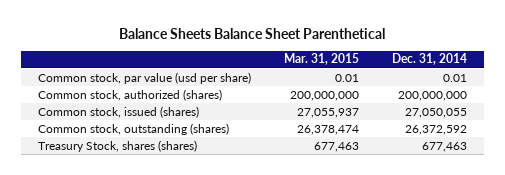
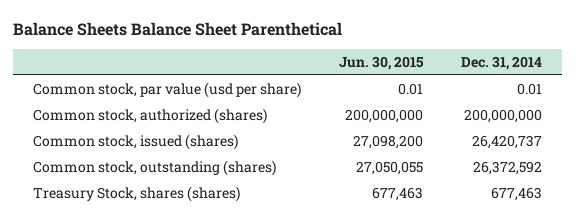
[283,53,359,66] Mar. 31, 2015 -> none
none -> [339,55,425,70] Jun. 30, 2015
[405,107,468,118] 27,050,055 -> [472,134,543,149] 26,420,737

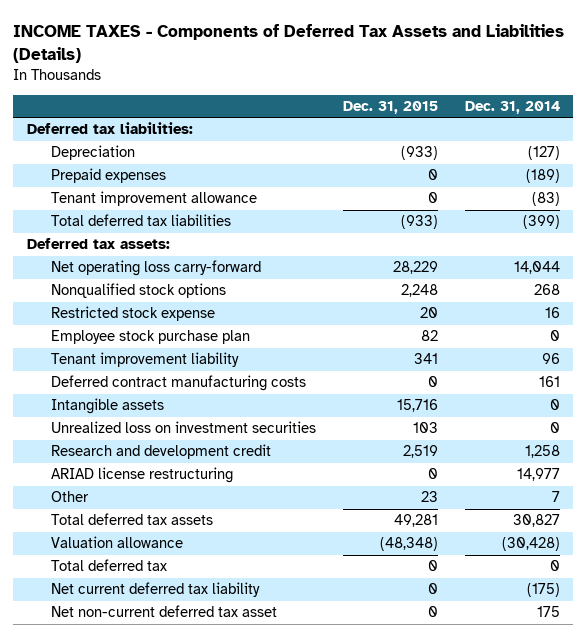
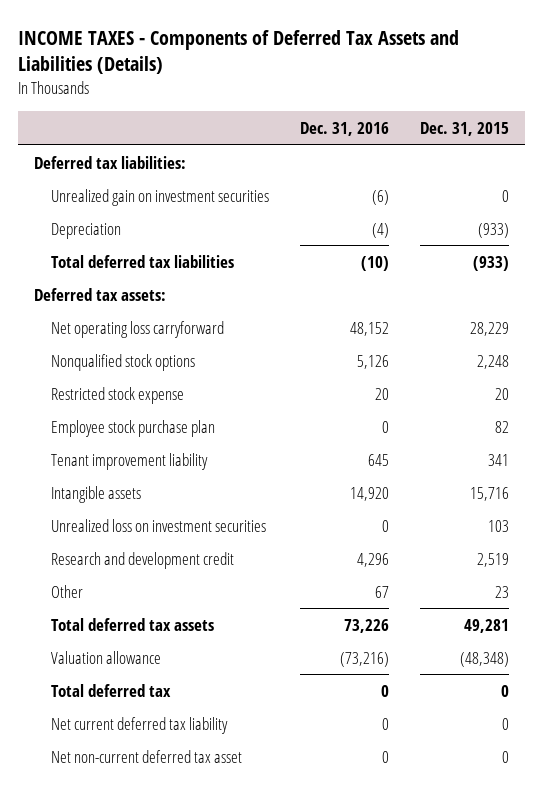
[464,100,560,114] Dec. 31, 2014 -> none
none -> [300,122,390,137] Dec. 31, 2016
none -> [51,188,270,206] Unrealized gain on investment securities
[50,168,166,184] Prepaid expenses -> none
[50,191,257,207] Tenant improvement allowance -> none
[50,260,261,277] Net operating loss carry-forward -> [51,320,225,338] Net operating loss carryforward
[50,375,306,392] Deferred contract manufacturing costs -> none
[50,467,233,484] ARIAD license restructuring -> none

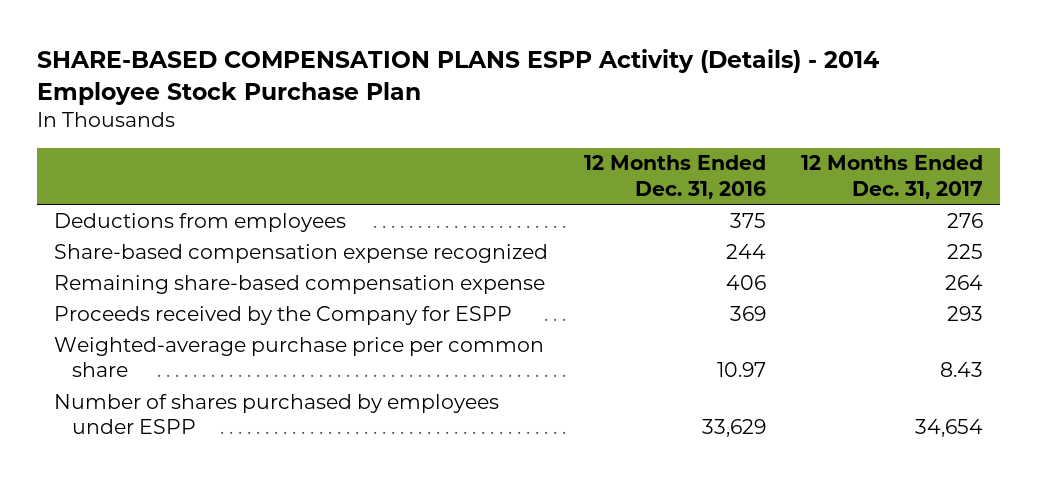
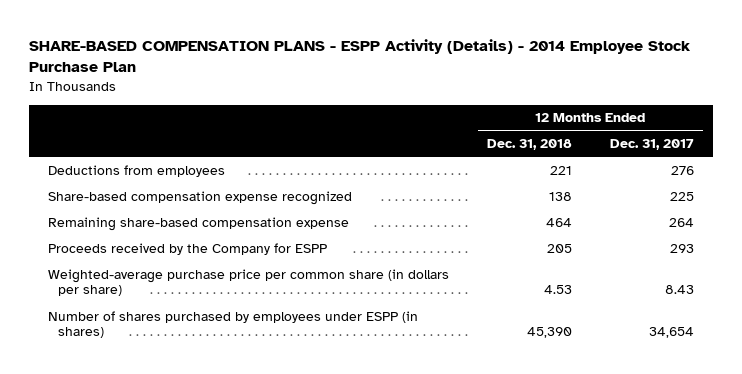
[36,49,879,105] SHARE-BASED COMPENSATION PLANS ESPP Activity (Details) - 2014 Employee Stock Purchase Plan -> [29,38,692,73] SHARE-BASED COMPENSATION PLANS - ESPP Activity (Details) - 2014 Employee Stock Purchase Plan
[583,155,766,199] 12 Months Ended Dec. 31, 2016 -> none
none -> [486,139,572,151] Dec. 31, 2018
[54,336,545,378] Weighted-average purchase price per common share -> [48,268,450,297] Weighted-average purchase price per common share (in dollars per share)
[54,393,500,435] Number of shares purchased by employees under ESPP -> [48,310,419,339] Number of shares purchased by employees under ESPP (in shares)

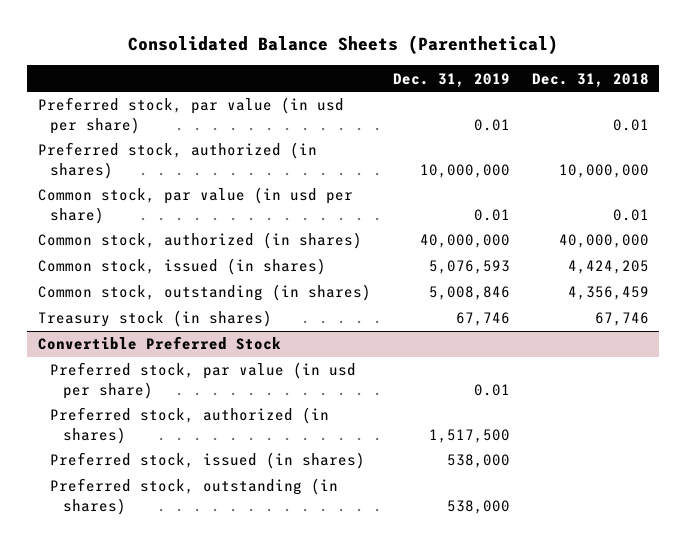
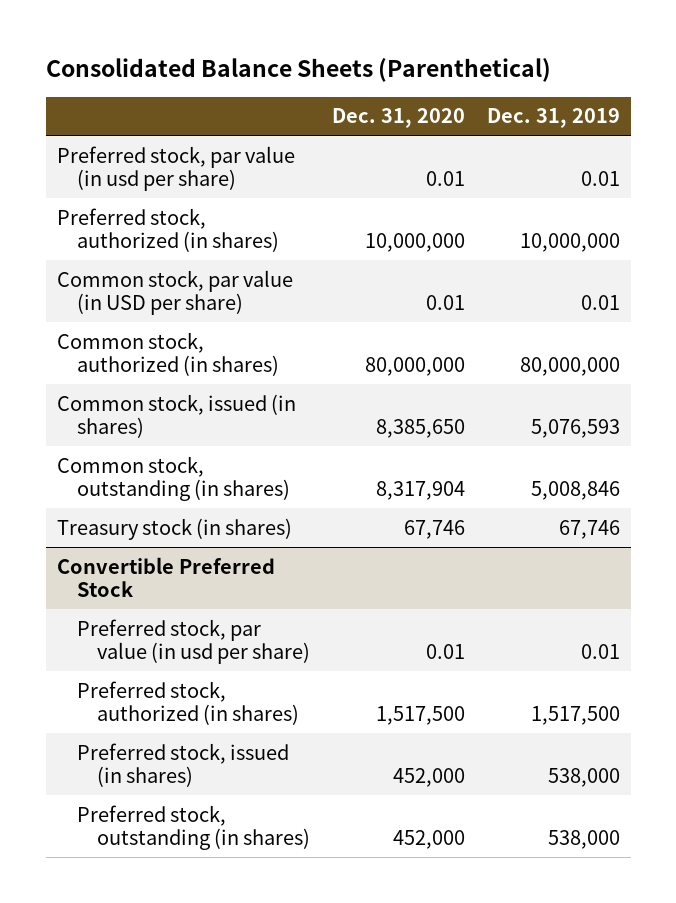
[531,72,649,87] Dec. 31, 2018 -> none
none -> [332,108,466,129] Dec. 31, 2020
[37,187,353,224] Common stock, par value (in usd per share) -> [56,269,293,315] Common stock, par value (in USD per share)
[419,234,510,249] 40,000,000 -> [519,356,620,376] 80,000,000

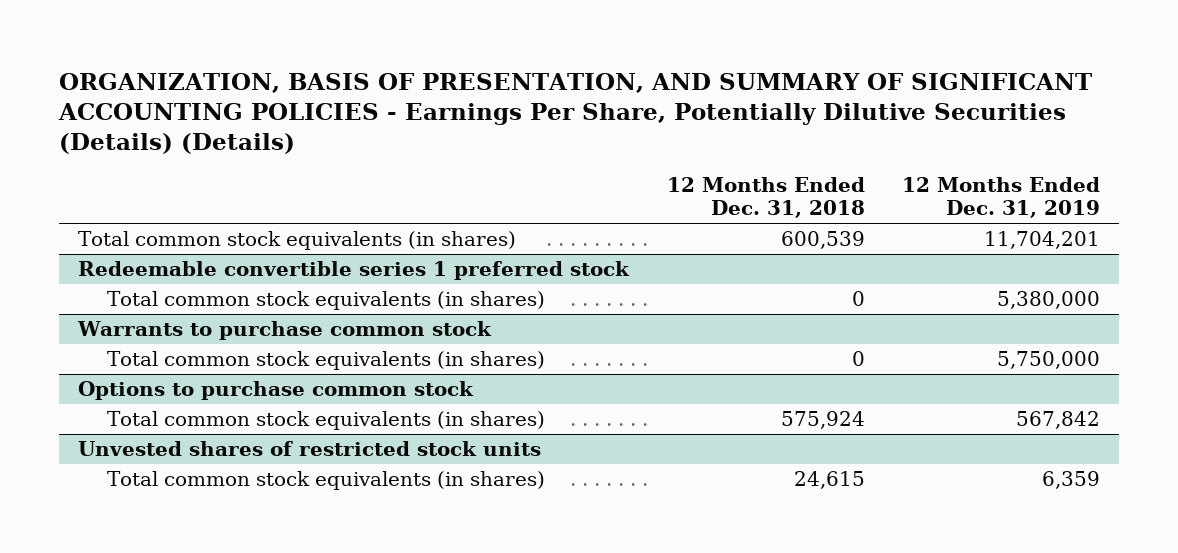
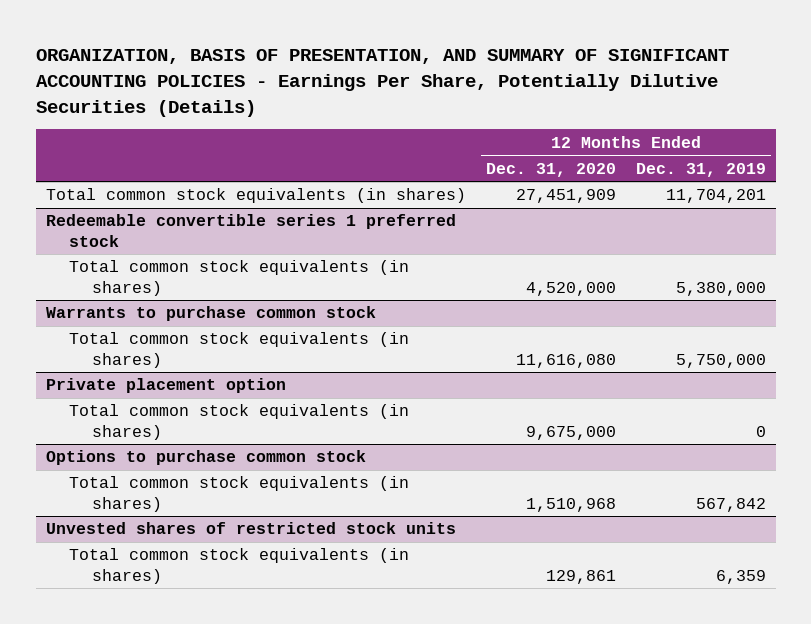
[58,72,1093,155] ORGANIZATION, BASIS OF PRESENTATION, AND SUMMARY OF SIGNIFICANT ACCOUNTING POLICIES - Earnings Per Share, Potentially Dilutive Securities (Details) (Details) -> [35,49,729,117] ORGANIZATION, BASIS OF PRESENTATION, AND SUMMARY OF SIGNIFICANT ACCOUNTING POLICIES - Earnings Per Share, Potentially Dilutive Securities (Details)
[666,177,865,219] 12 Months Ended Dec. 31, 2018 -> none
none -> [485,162,616,177] Dec. 31, 2020
none -> [45,378,286,394] Private placement option
none -> [68,404,409,440] Total common stock equivalents (in shares)

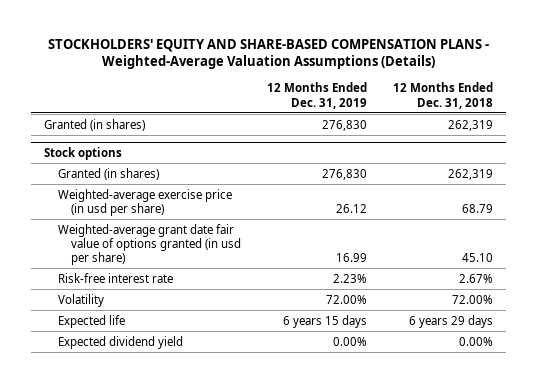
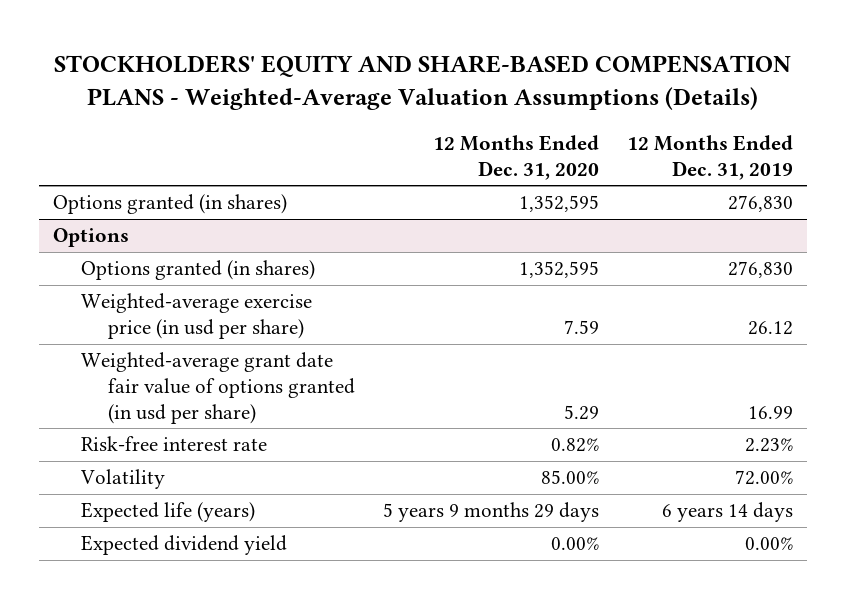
[393,82,494,109] 12 Months Ended Dec. 31, 2018 -> none
none -> [433,134,600,180] 12 Months Ended Dec. 31, 2020
[44,118,146,131] Granted (in shares) -> [53,194,288,215] Options granted (in shares)
[44,146,123,160] Stock options -> [53,228,130,248] Options
[57,167,159,180] Granted (in shares) -> [80,260,315,281] Options granted (in shares)
[57,314,125,328] Expected life -> [80,502,255,523] Expected life (years)
[282,314,367,328] 6 years 15 days -> [662,502,794,523] 6 years 14 days

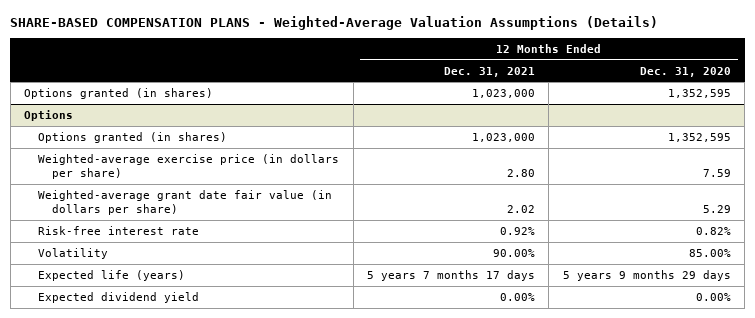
[54,55,792,111] STOCKHOLDERS' EQUITY AND SHARE-BASED COMPENSATION PLANS - Weighted-Average Valuation Assumptions (Details) -> [10,16,659,31] SHARE-BASED COMPENSATION PLANS - Weighted-Average Valuation Assumptions (Details)
[627,134,794,180] 12 Months Ended Dec. 31, 2019 -> none
none -> [444,66,536,77] Dec. 31, 2021
[80,293,312,340] Weighted-average exercise price (in usd per share) -> [38,153,340,179] Weighted-average exercise price (in dollars per share)
[80,352,356,424] Weighted-average grant date fair value of options granted (in usd per share) -> [38,189,333,215] Weighted-average grant date fair value (in dollars per share)

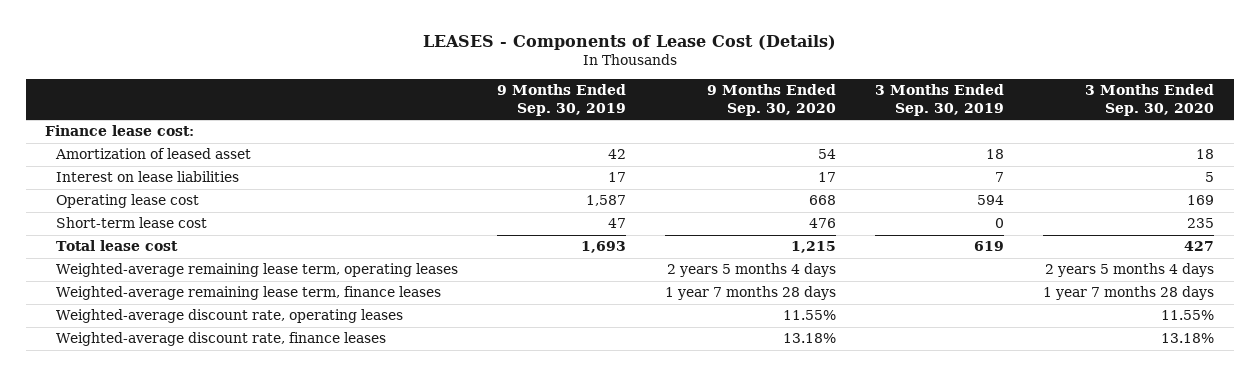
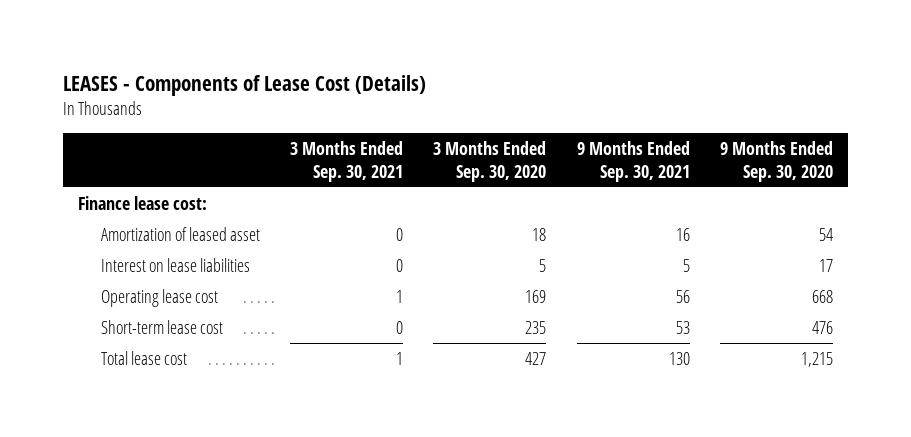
[497,84,627,116] 9 Months Ended Sep. 30, 2019 -> none
[875,84,1005,116] 3 Months Ended Sep. 30, 2019 -> none
none -> [290,141,404,182] 3 Months Ended Sep. 30, 2021
none -> [576,141,690,182] 9 Months Ended Sep. 30, 2021
[56,263,459,278] Weighted-average remaining lease term, operating leases -> none
[56,286,442,301] Weighted-average remaining lease term, finance leases -> none
[56,309,404,324] Weighted-average discount rate, operating leases -> none
[56,332,387,347] Weighted-average discount rate, finance leases -> none

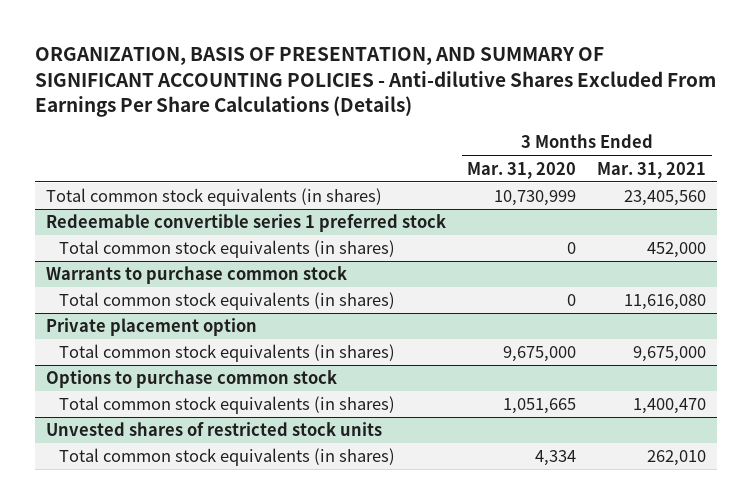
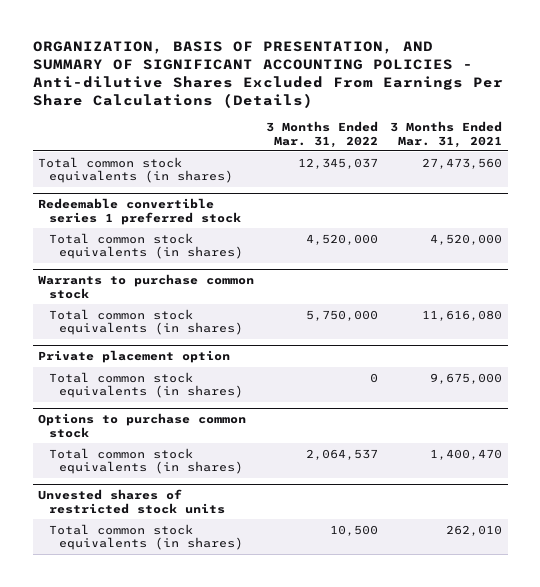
[466,161,576,179] Mar. 31, 2020 -> none
none -> [266,121,379,148] 3 Months Ended Mar. 31, 2022
[624,190,707,207] 23,405,560 -> [421,157,502,169] 27,473,560
[647,242,707,259] 452,000 -> [429,233,502,245] 4,520,000

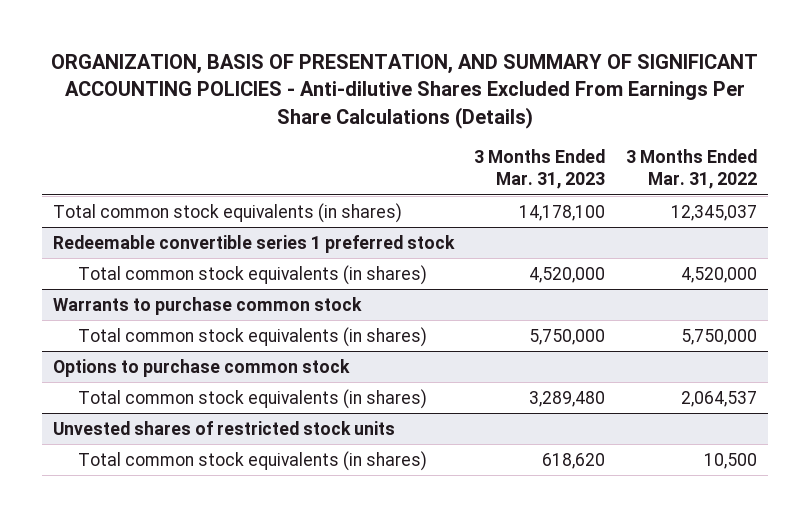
[389,121,502,148] 3 Months Ended Mar. 31, 2021 -> none
none -> [474,148,606,190] 3 Months Ended Mar. 31, 2023
[38,350,231,364] Private placement option -> none
[48,371,244,399] Total common stock equivalents (in shares) -> none

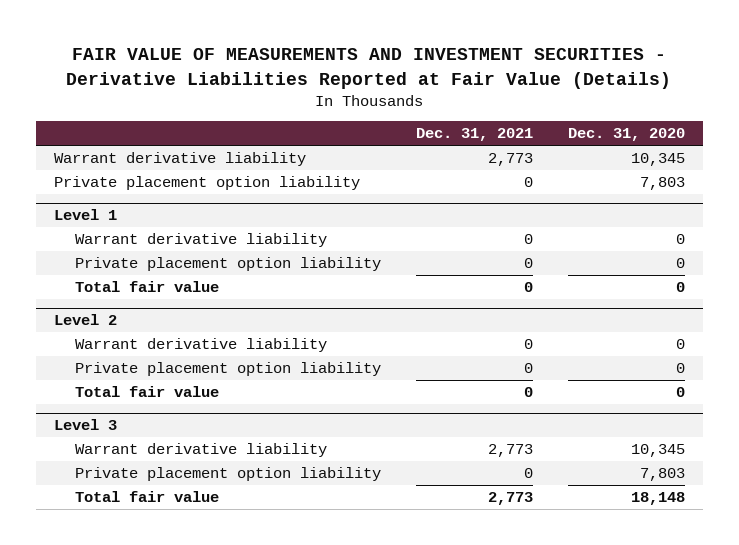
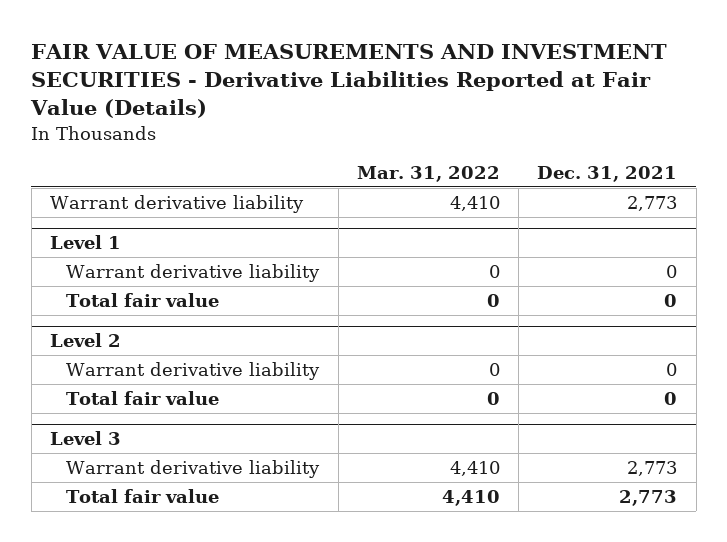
[568,128,686,142] Dec. 31, 2020 -> none
none -> [356,165,500,182] Mar. 31, 2022
[53,176,360,191] Private placement option liability -> none
[74,257,381,272] Private placement option liability -> none
[74,362,381,377] Private placement option liability -> none
[74,467,381,482] Private placement option liability -> none

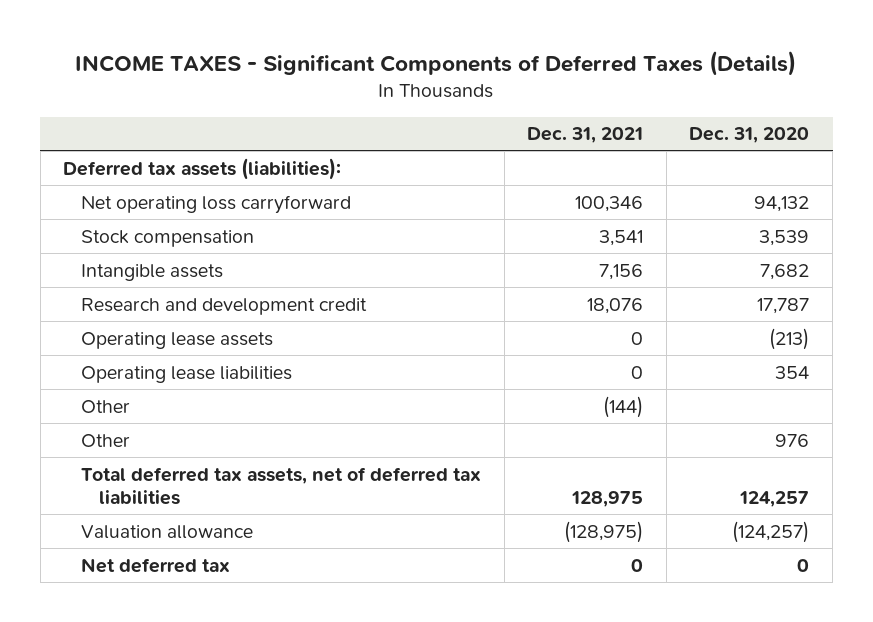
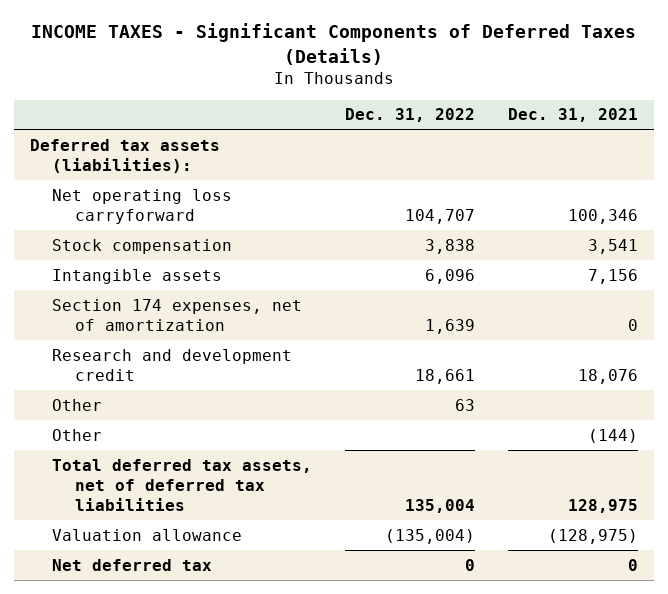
[689,127,810,144] Dec. 31, 2020 -> none
none -> [344,108,475,123] Dec. 31, 2022
none -> [52,298,303,331] Section 174 expenses, net of amortization
[81,331,274,349] Operating lease assets -> none
[81,365,293,383] Operating lease liabilities -> none
[81,399,131,413] Other -> [52,428,103,441] Other

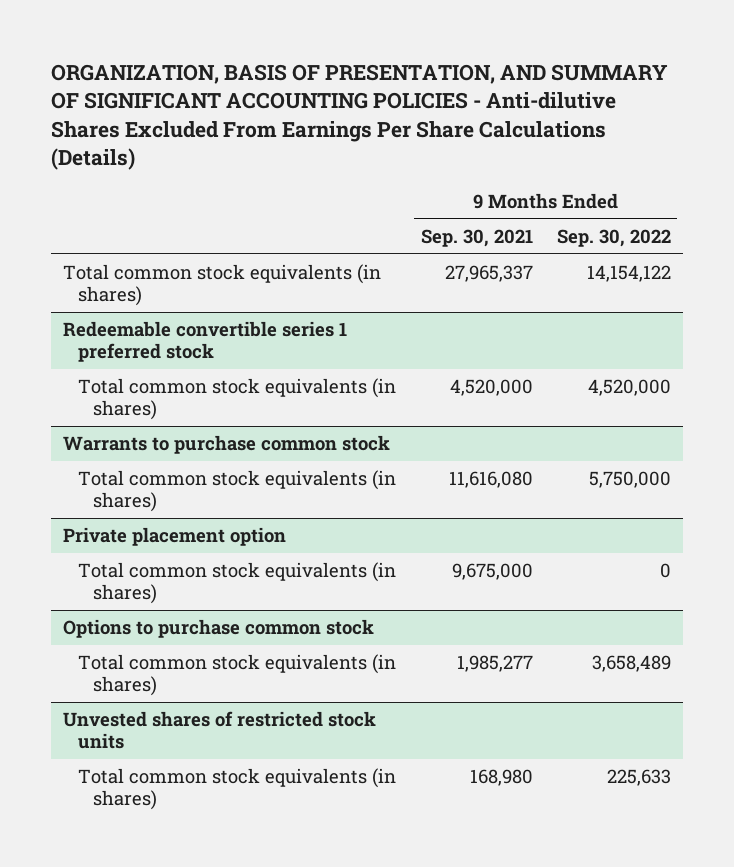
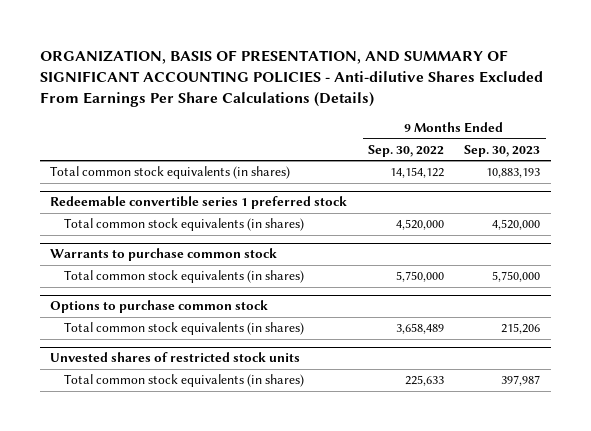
[420,228,533,247] Sep. 30, 2021 -> none
none -> [464,144,541,157] Sep. 30, 2023
[63,527,287,547] Private placement option -> none
[78,562,397,605] Total common stock equivalents (in shares) -> none

